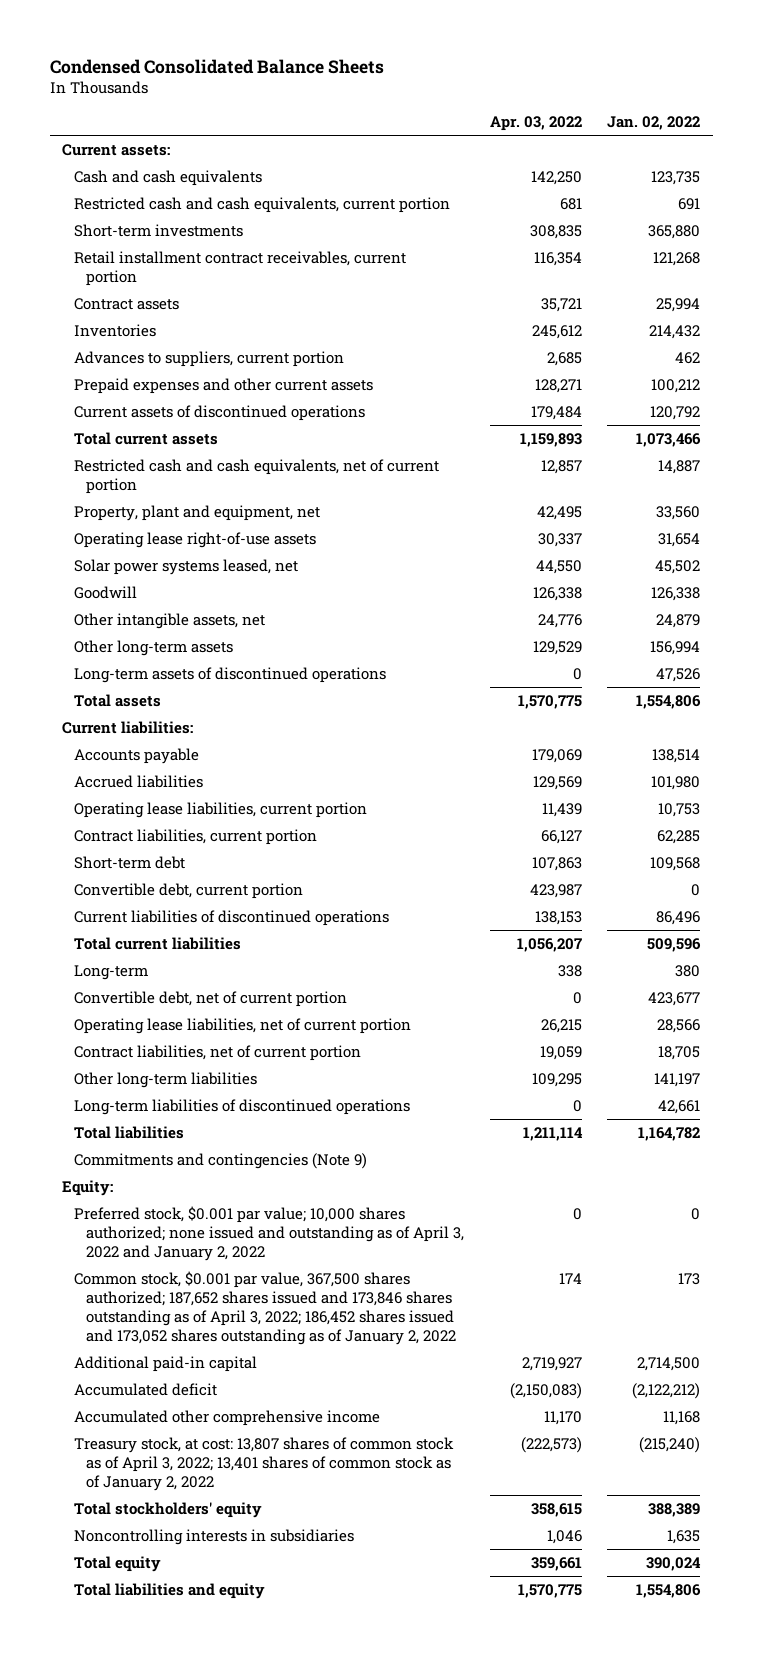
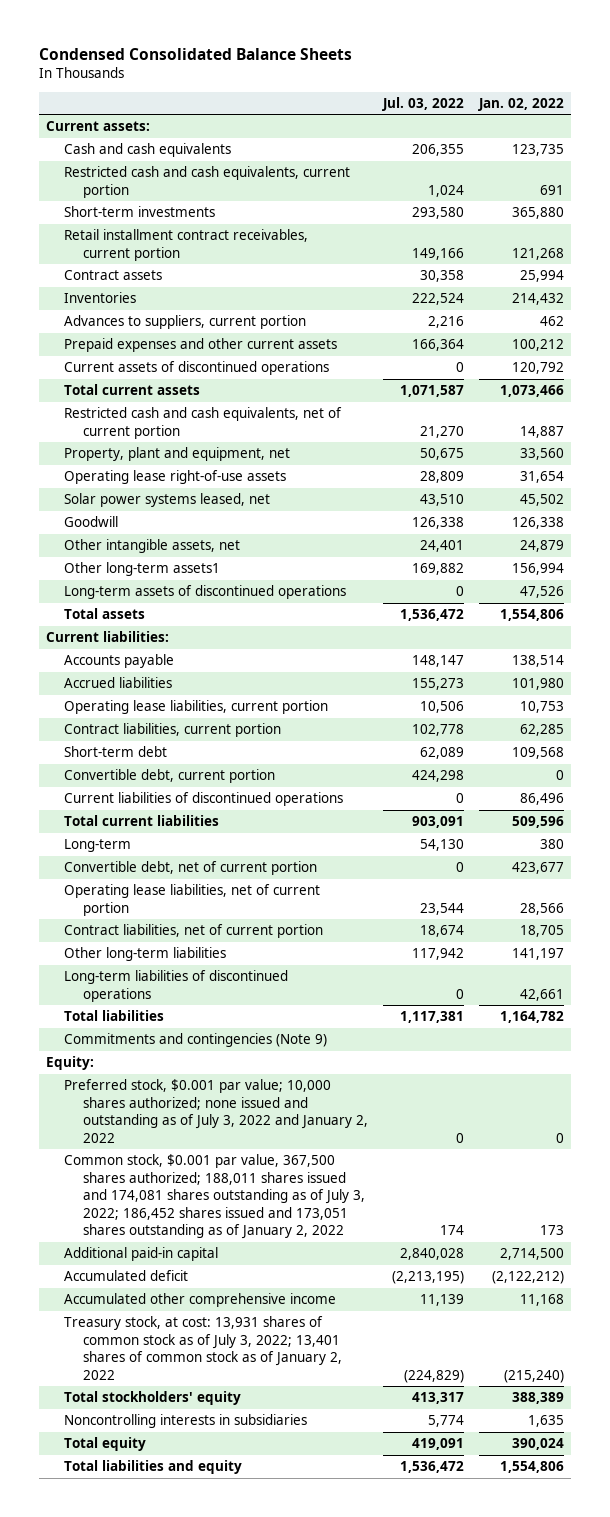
[489,116,582,132] Apr. 03, 2022 -> none
none -> [381,96,464,111] Jul. 03, 2022
[74,639,234,656] Other long-term assets -> [64,562,221,577] Other long-term assets1
[74,1205,465,1261] Preferred stock, $0.001 par value; 10,000 shares authorized; none issued and outstanding as of April 3, 2022 and January 2, 2022 -> [64,1079,368,1143] Preferred stock, $0.001 par value; 10,000 shares authorized; none issued and outstanding as of July 3, 2022 and January 2, 2022
[74,1270,457,1345] Common stock, $0.001 par value, 367,500 shares authorized; 187,652 shares issued and 173,846 shares outstanding as of April 3, 2022; 186,452 shares issued and 173,052 shares outstanding as of January 2, 2022 -> [64,1154,365,1240] Common stock, $0.001 par value, 367,500 shares authorized; 188,011 shares issued and 174,081 shares outstanding as of July 3, 2022; 186,452 shares issued and 173,051 shares outstanding as of January 2, 2022
[74,1436,455,1491] Treasury stock, at cost: 13,807 shares of common stock as of April 3, 2022; 13,401 shares of common stock as of January 2, 2022 -> [64,1316,342,1380] Treasury stock, at cost: 13,931 shares of common stock as of July 3, 2022; 13,401 shares of common stock as of January 2, 2022

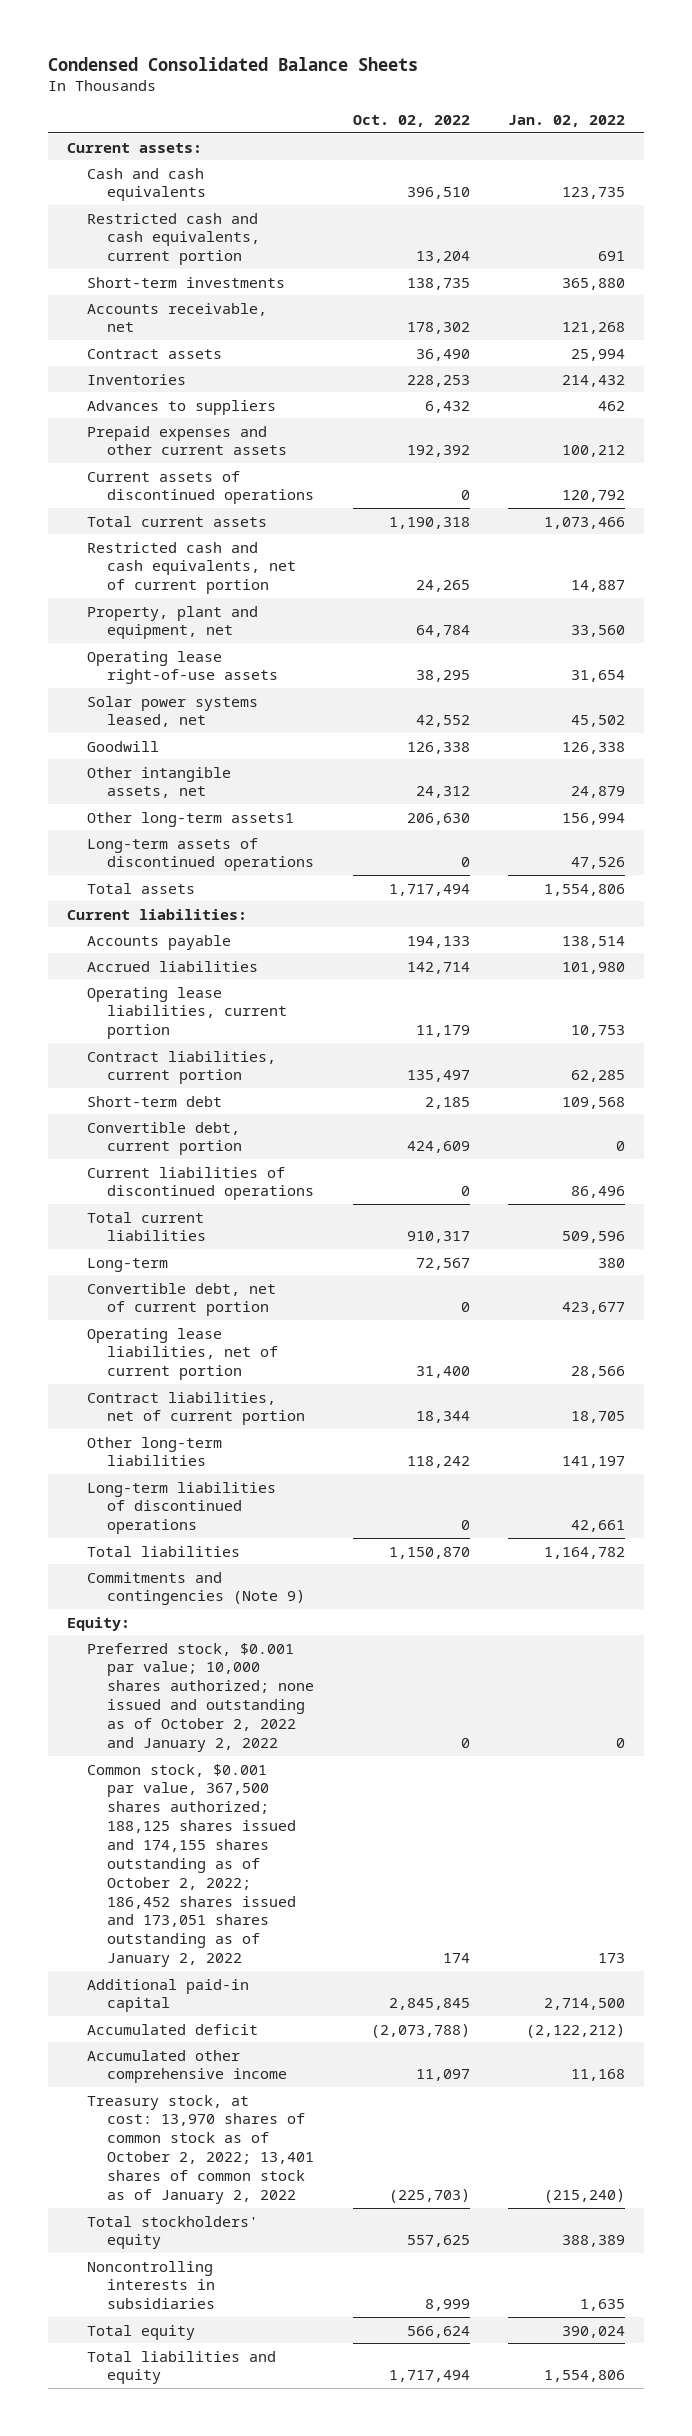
[381,96,464,111] Jul. 03, 2022 -> none
none -> [352,114,470,127] Oct. 02, 2022
[64,229,309,261] Retail installment contract receivables, current portion -> [87,302,268,333] Accounts receivable, net
[64,315,307,330] Advances to suppliers, current portion -> [87,399,277,415] Advances to suppliers
[64,1079,368,1143] Preferred stock, $0.001 par value; 10,000 shares authorized; none issued and outstanding as of July 3, 2022 and January 2, 2022 -> [87,1642,315,1752] Preferred stock, $0.001 par value; 10,000 shares authorized; none issued and outstanding as of October 2, 2022 and January 2, 2022
[64,1154,365,1240] Common stock, $0.001 par value, 367,500 shares authorized; 188,011 shares issued and 174,081 shares outstanding as of July 3, 2022; 186,452 shares issued and 173,051 shares outstanding as of January 2, 2022 -> [87,1763,297,1968] Common stock, $0.001 par value, 367,500 shares authorized; 188,125 shares issued and 174,155 shares outstanding as of October 2, 2022; 186,452 shares issued and 173,051 shares outstanding as of January 2, 2022
[64,1316,342,1380] Treasury stock, at cost: 13,931 shares of common stock as of July 3, 2022; 13,401 shares of common stock as of January 2, 2022 -> [87,2094,315,2204] Treasury stock, at cost: 13,970 shares of common stock as of October 2, 2022; 13,401 shares of common stock as of January 2, 2022

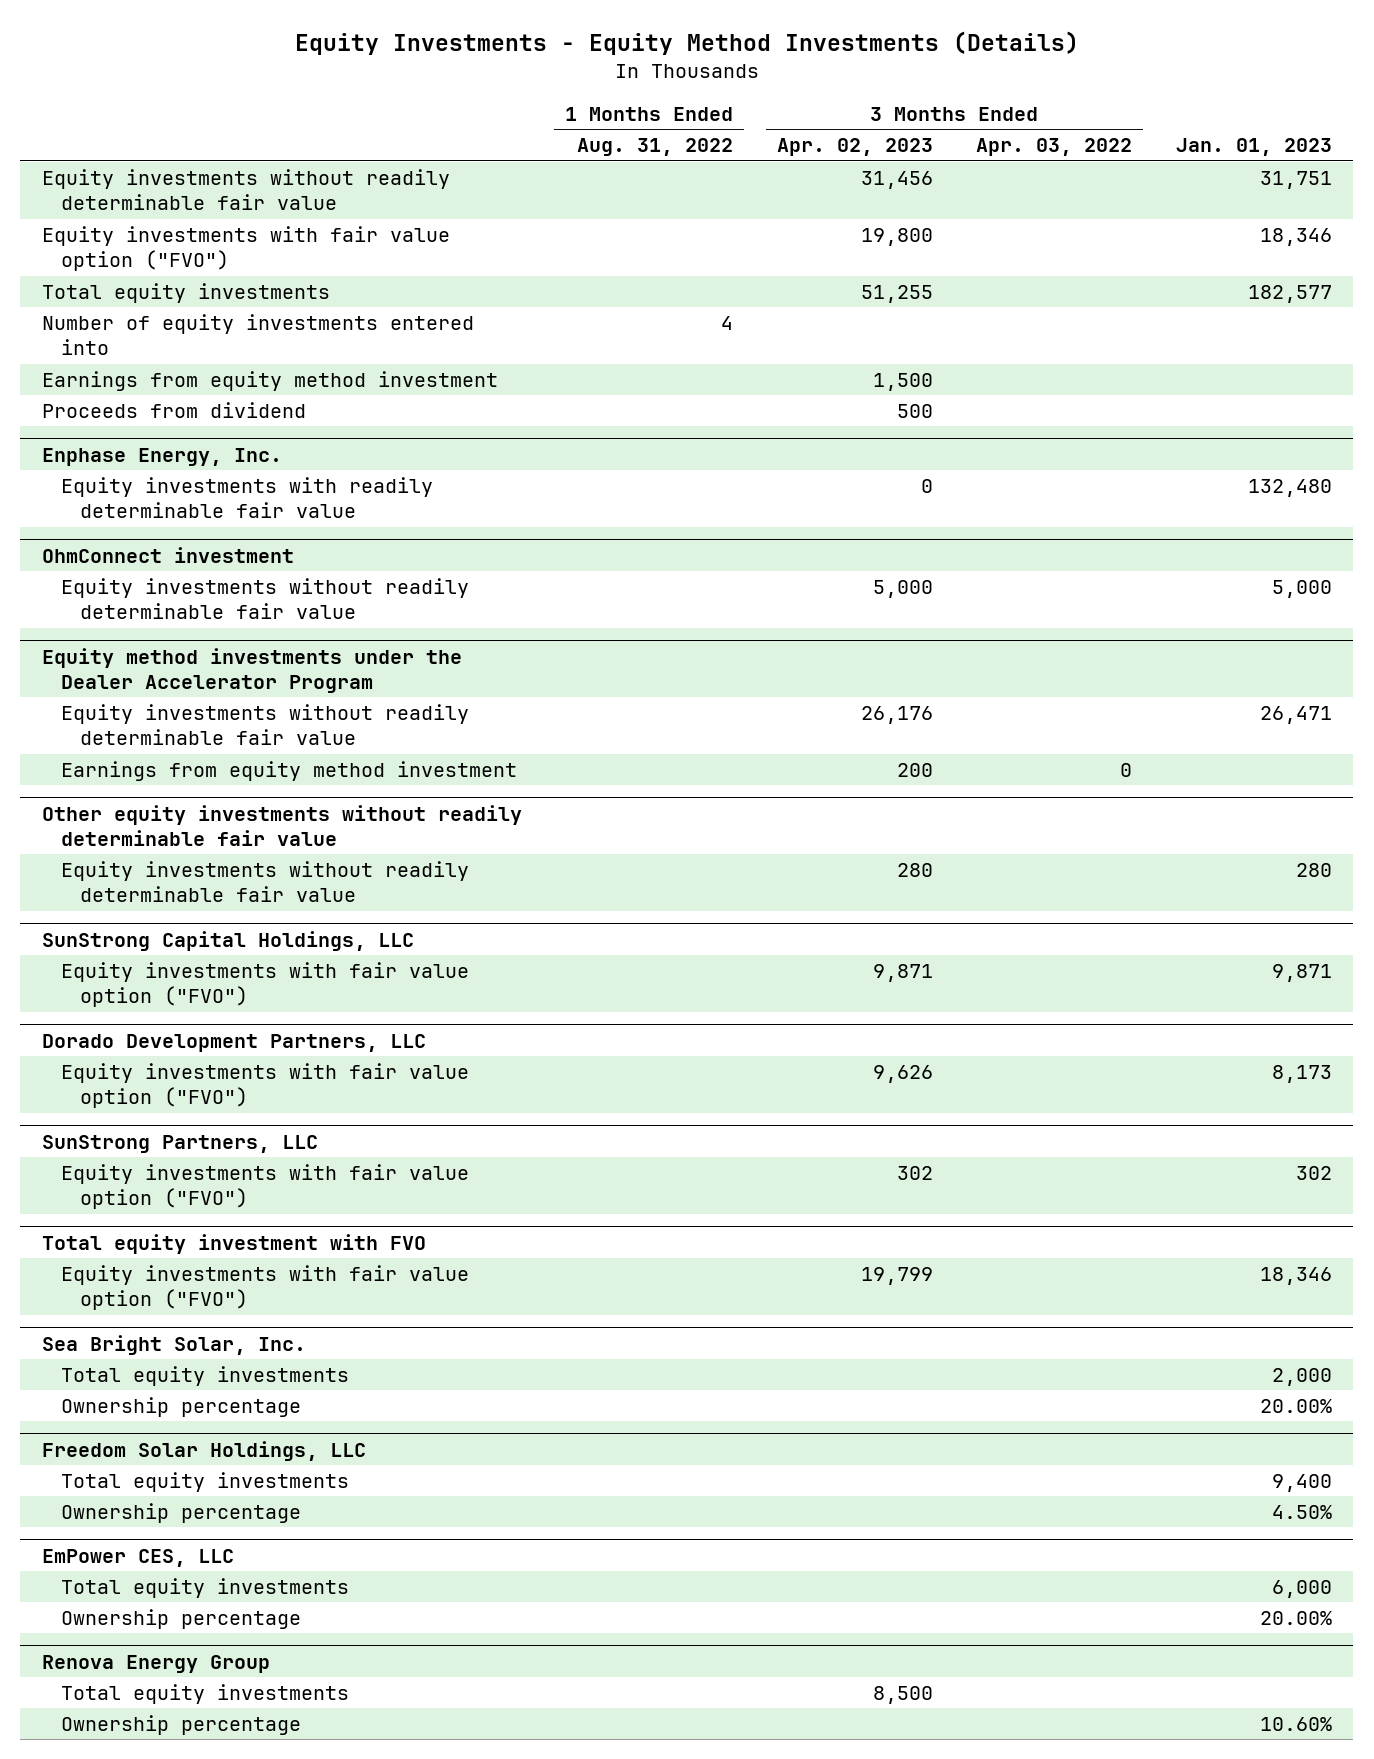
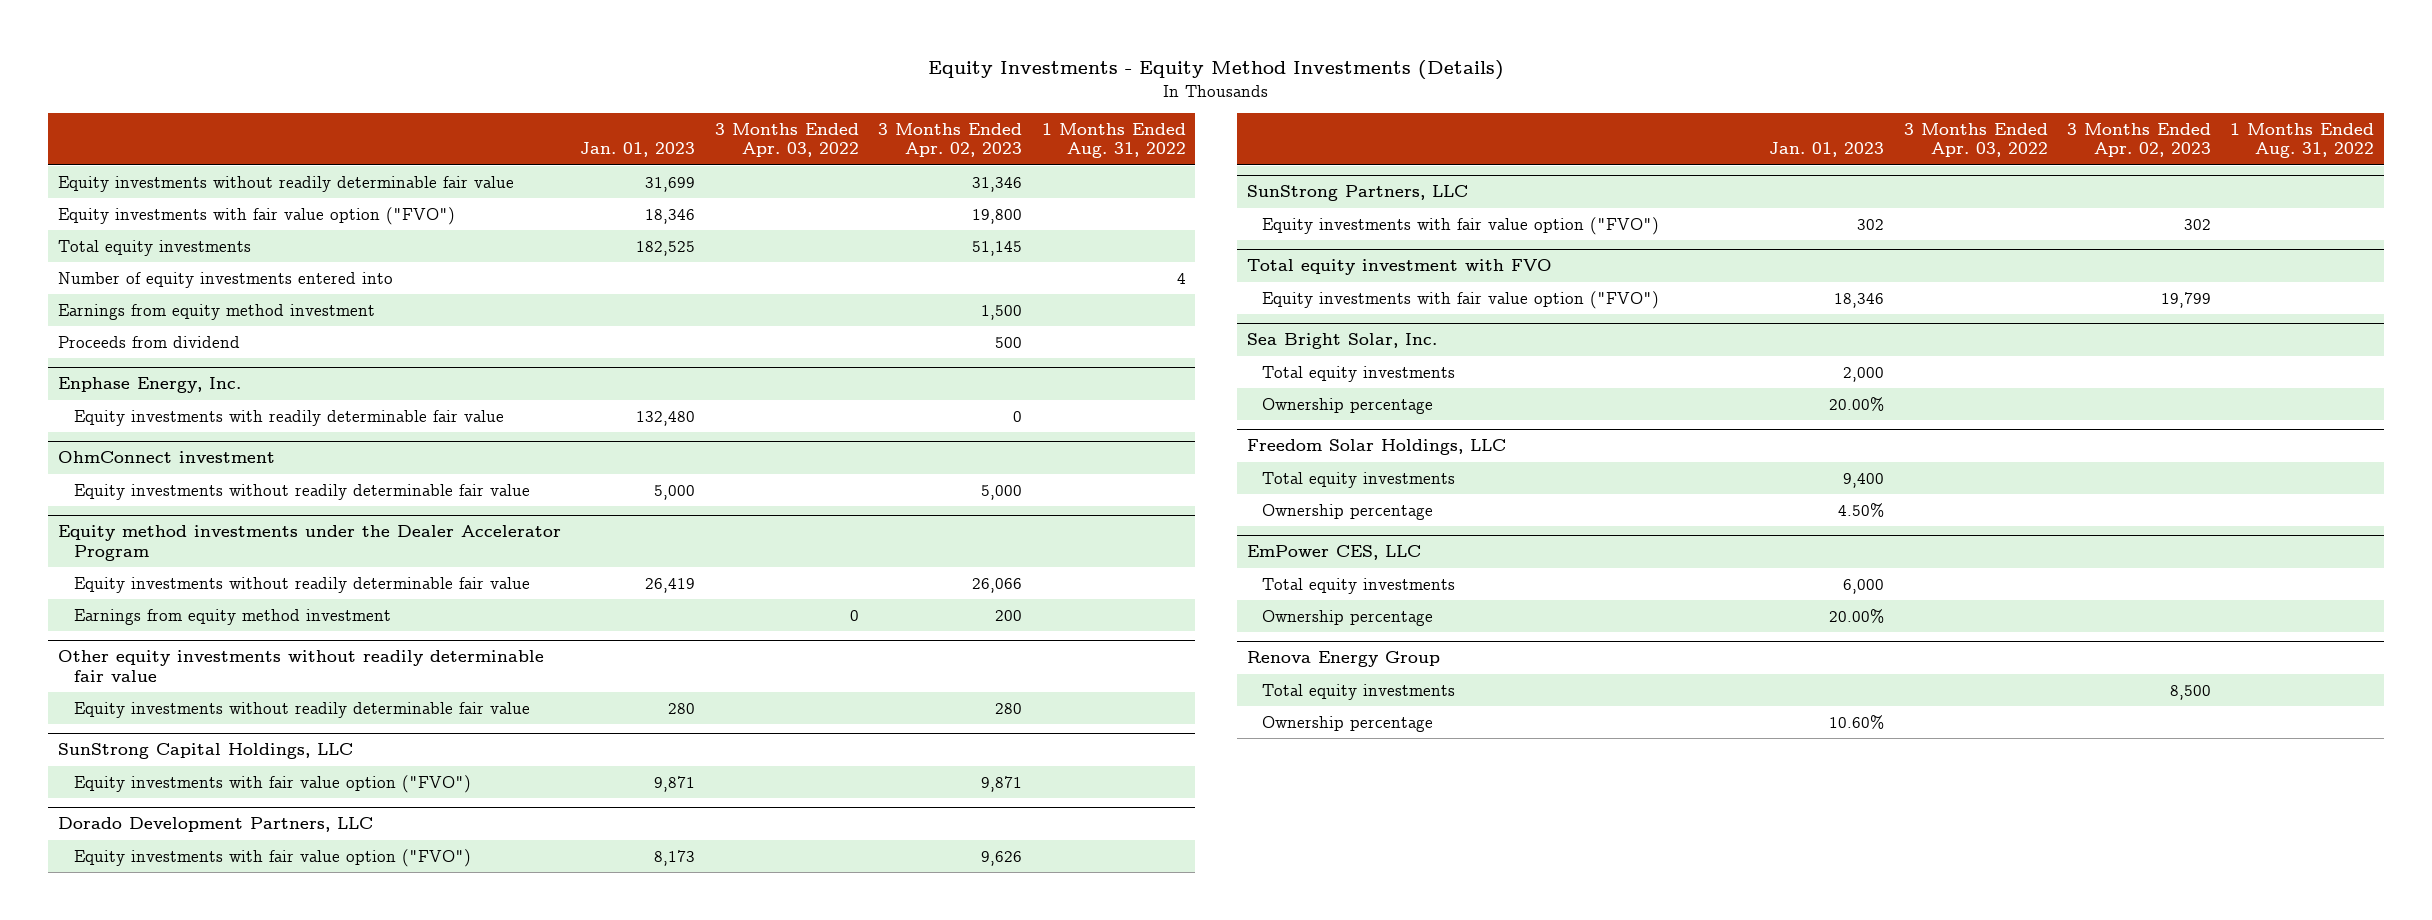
[860,170,933,189] 31,456 -> [972,176,1023,192] 31,346
[1259,170,1332,189] 31,751 -> [645,176,696,192] 31,699
[860,284,933,303] 51,255 -> [972,240,1023,256] 51,145
[1247,284,1332,303] 182,577 -> [636,240,696,256] 182,525
[860,705,933,724] 26,176 -> [972,577,1023,593] 26,066
[1259,705,1332,724] 26,471 -> [645,577,696,593] 26,419

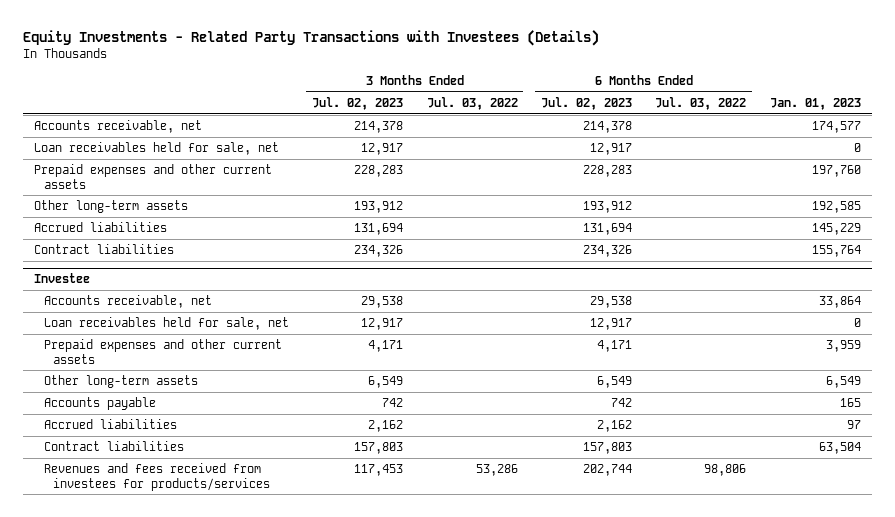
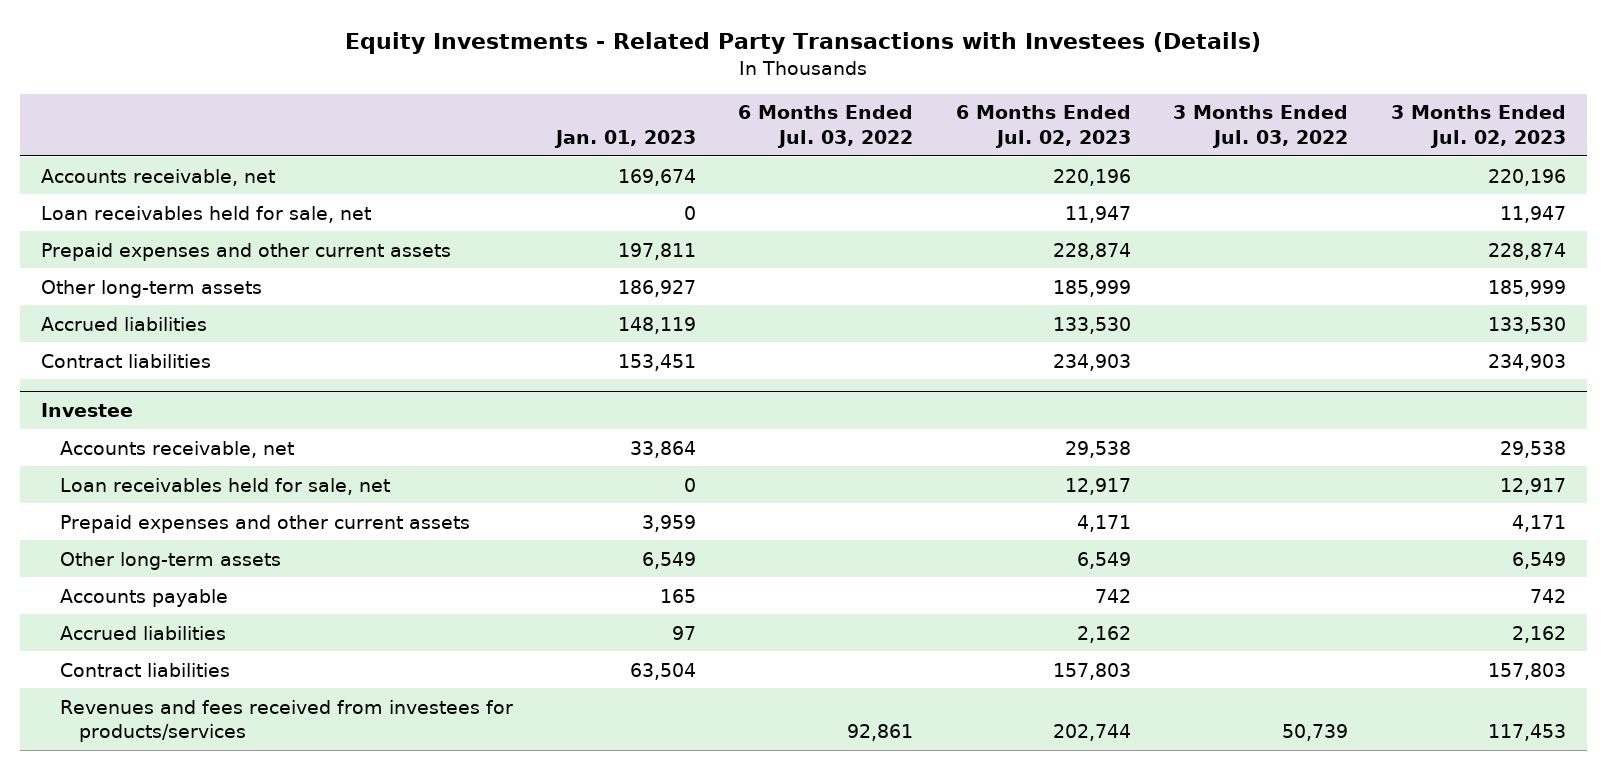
[354,121,404,134] 214,378 -> [1487,168,1566,186] 220,196
[582,121,632,134] 214,378 -> [1052,168,1131,186] 220,196
[811,121,861,134] 174,577 -> [617,168,696,186] 169,674
[361,143,404,156] 12,917 -> [1499,205,1566,223] 11,947
[589,143,632,156] 12,917 -> [1064,205,1131,223] 11,947
[354,165,404,178] 228,283 -> [1487,242,1566,260] 228,874
[582,165,632,178] 228,283 -> [1052,242,1131,260] 228,874
[811,165,861,178] 197,760 -> [617,242,696,260] 197,811
[354,201,404,214] 193,912 -> [1487,279,1566,297] 185,999
[582,201,632,214] 193,912 -> [1052,279,1131,297] 185,999
[811,201,861,214] 192,585 -> [617,279,696,297] 186,927
[354,223,404,236] 131,694 -> [1487,316,1566,334] 133,530
[582,223,632,236] 131,694 -> [1052,316,1131,334] 133,530
[811,223,861,236] 145,229 -> [617,316,696,334] 148,119
[354,245,404,258] 234,326 -> [1487,353,1566,371] 234,903
[582,245,632,258] 234,326 -> [1052,353,1131,371] 234,903
[811,245,861,258] 155,764 -> [617,353,696,371] 153,451
[475,464,518,477] 53,286 -> [1282,724,1349,742] 50,739
[704,464,747,477] 98,806 -> [847,724,914,742] 92,861

